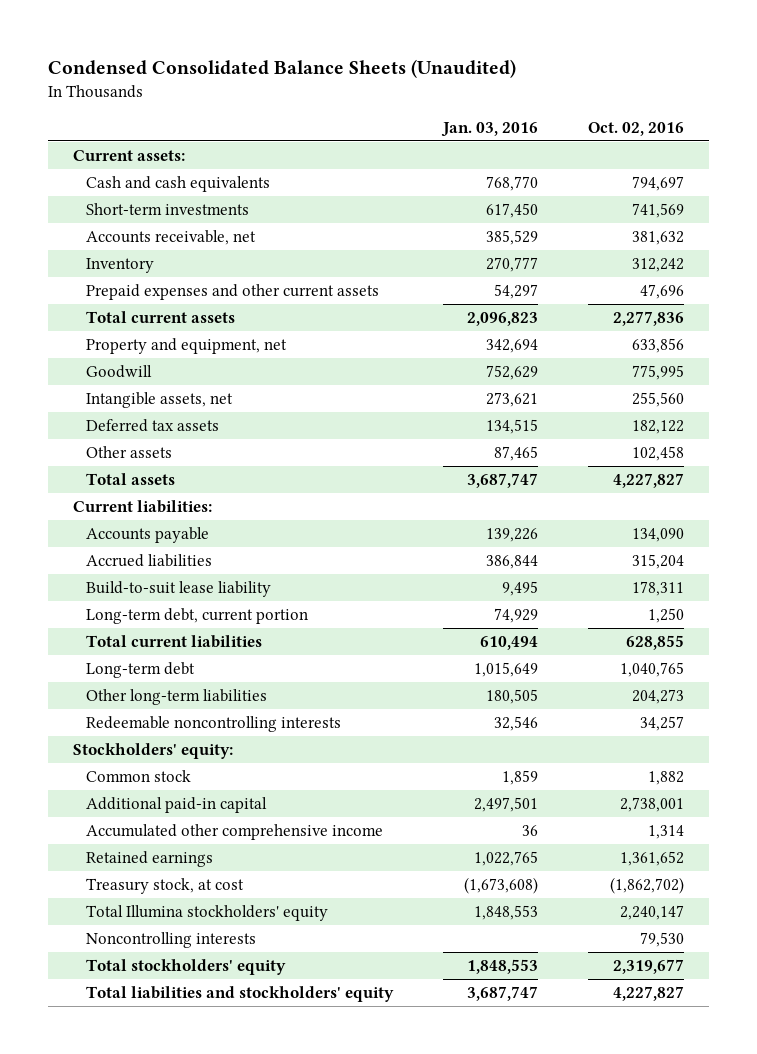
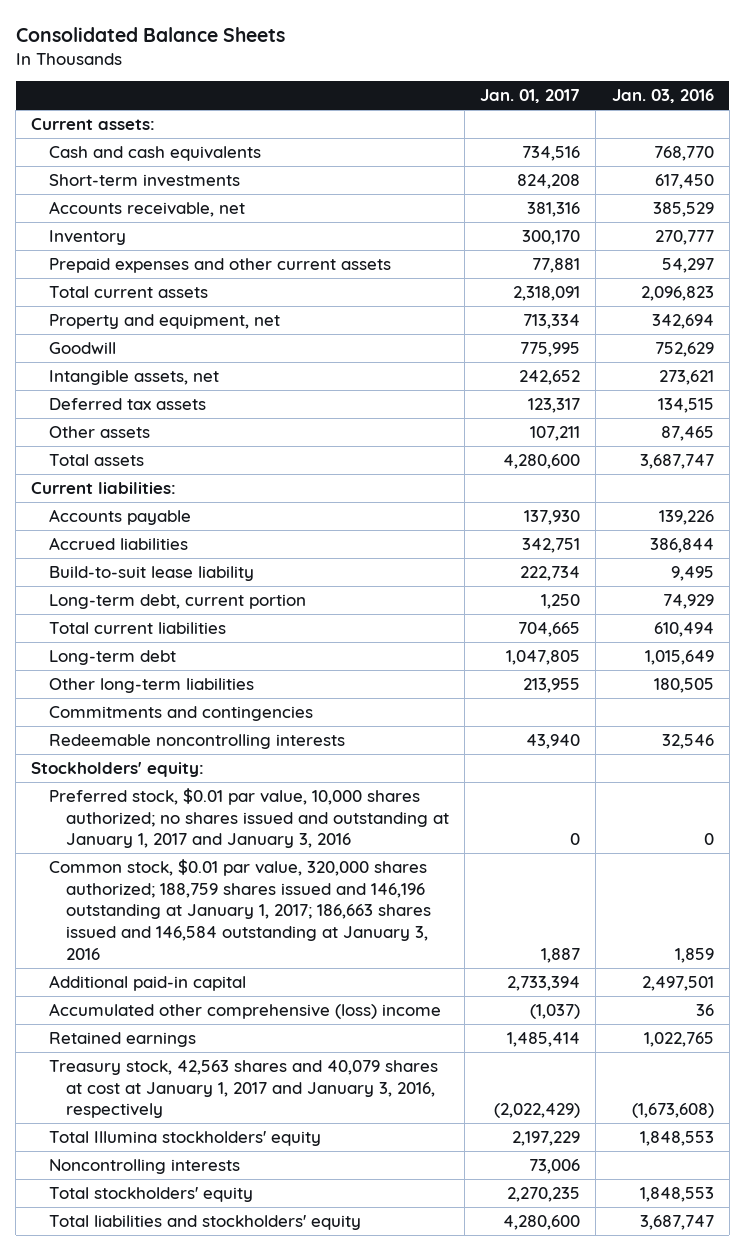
[48,59,517,79] Condensed Consolidated Balance Sheets (Unaudited) -> [15,26,285,42] Consolidated Balance Sheets
[587,121,684,136] Oct. 02, 2016 -> none
none -> [480,89,581,104] Jan. 01, 2017
none -> [48,705,313,721] Commitments and contingencies
none -> [48,787,450,849] Preferred stock, $0.01 par value, 10,000 shares authorized; no shares issued and outstanding at January 1, 2017 and January 3, 2016
[86,769,192,782] Common stock -> [48,858,432,960] Common stock, $0.01 par value, 320,000 shares authorized; 188,759 shares issued and 146,196 outstanding at January 1, 2017; 186,663 shares issued and 146,584 outstanding at January 3, 2016
[86,823,384,840] Accumulated other comprehensive income -> [48,1002,441,1019] Accumulated other comprehensive (loss) income
[86,877,245,894] Treasury stock, at cost -> [48,1059,438,1119] Treasury stock, 42,563 shares and 40,079 shares at cost at January 1, 2017 and January 3, 2016, respectively

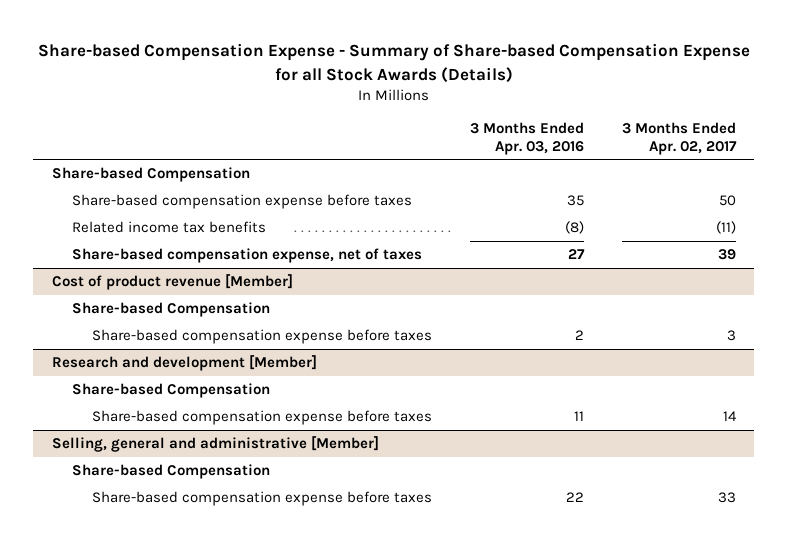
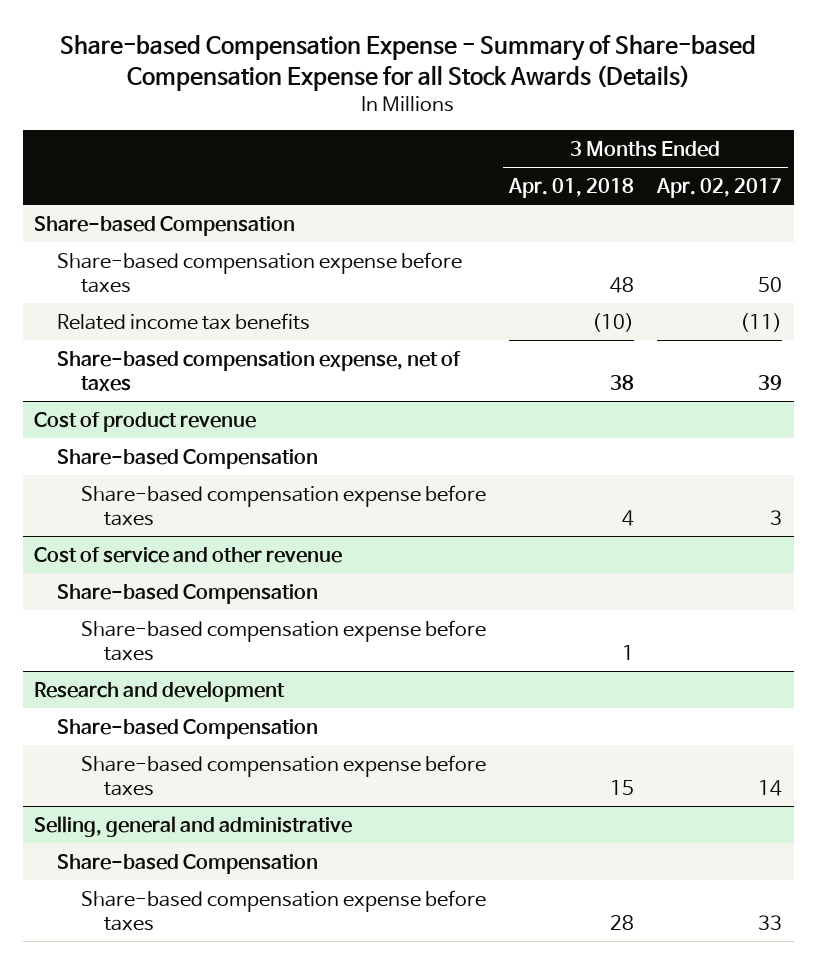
[469,121,584,155] 3 Months Ended Apr. 03, 2016 -> none
none -> [507,177,634,198] Apr. 01, 2018
[51,274,293,291] Cost of product revenue [Member] -> [34,411,257,432] Cost of product revenue
[51,355,317,372] Research and development [Member] -> none
none -> [34,546,343,563] Cost of service and other revenue
none -> [80,619,486,661] Share-based compensation expense before taxes
none -> [34,680,286,702] Research and development
none -> [57,718,319,739] Share-based Compensation
[51,436,379,453] Selling, general and administrative [Member] -> [34,815,353,837] Selling, general and administrative

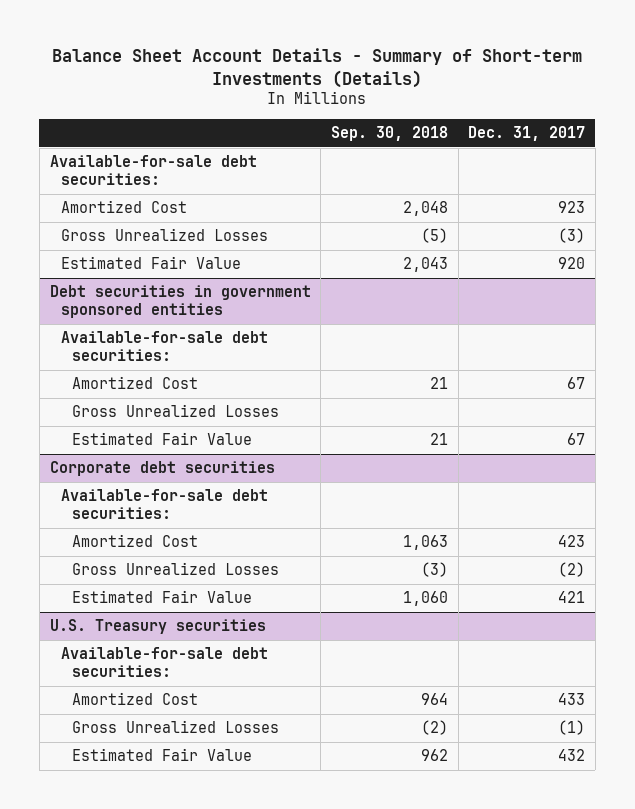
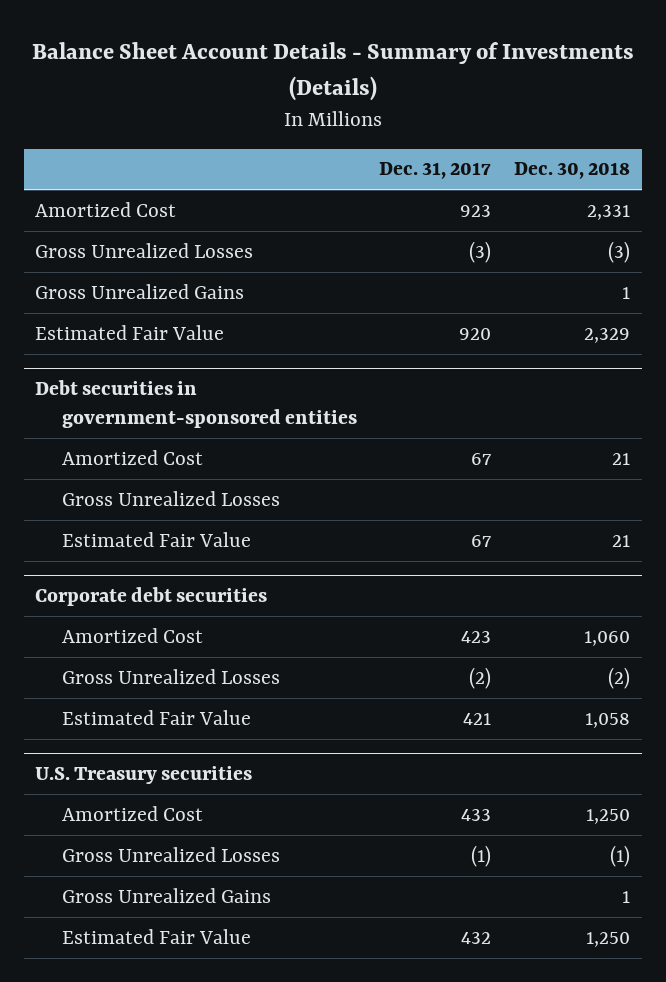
[52,47,583,88] Balance Sheet Account Details - Summary of Short-term Investments (Details) -> [31,42,634,101] Balance Sheet Account Details - Summary of Investments (Details)
[330,126,448,142] Sep. 30, 2018 -> none
none -> [514,162,631,180] Dec. 30, 2018
[49,155,257,185] Available-for-sale debt securities: -> none
none -> [35,283,245,299] Gross Unrealized Gains
[60,331,268,361] Available-for-sale debt securities: -> none
[49,285,311,318] Debt securities in government sponsored entities -> [35,380,357,429] Debt securities in government-sponsored entities
[60,489,268,519] Available-for-sale debt securities: -> none
[60,647,268,677] Available-for-sale debt securities: -> none
none -> [61,887,271,903] Gross Unrealized Gains

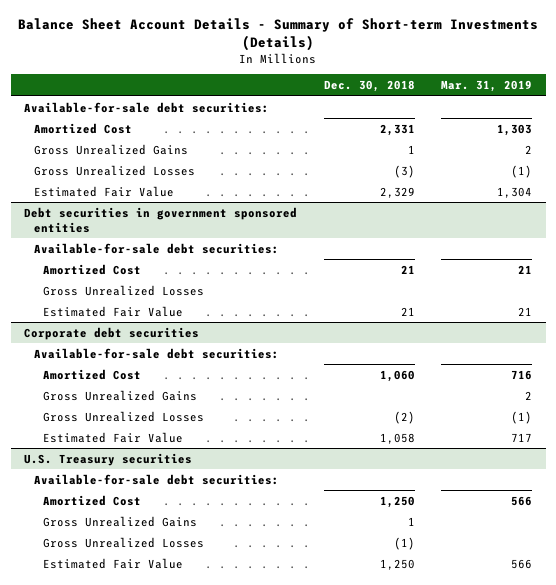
[31,42,634,101] Balance Sheet Account Details - Summary of Investments (Details) -> [18,17,539,51] Balance Sheet Account Details - Summary of Short-term Investments (Details)
[379,162,492,180] Dec. 31, 2017 -> none
none -> [441,80,533,93] Mar. 31, 2019
none -> [23,101,269,113] Available-for-sale debt securities:
[35,242,254,258] Gross Unrealized Losses -> [33,164,195,176] Gross Unrealized Losses
[35,380,357,429] Debt securities in government-sponsored entities -> [23,206,297,233] Debt securities in government sponsored entities
none -> [33,242,279,254] Available-for-sale debt securities:
none -> [33,347,279,359] Available-for-sale debt securities:
none -> [43,389,198,401] Gross Unrealized Gains
none -> [33,473,279,485] Available-for-sale debt securities:
[61,846,280,862] Gross Unrealized Losses -> [43,536,205,548] Gross Unrealized Losses

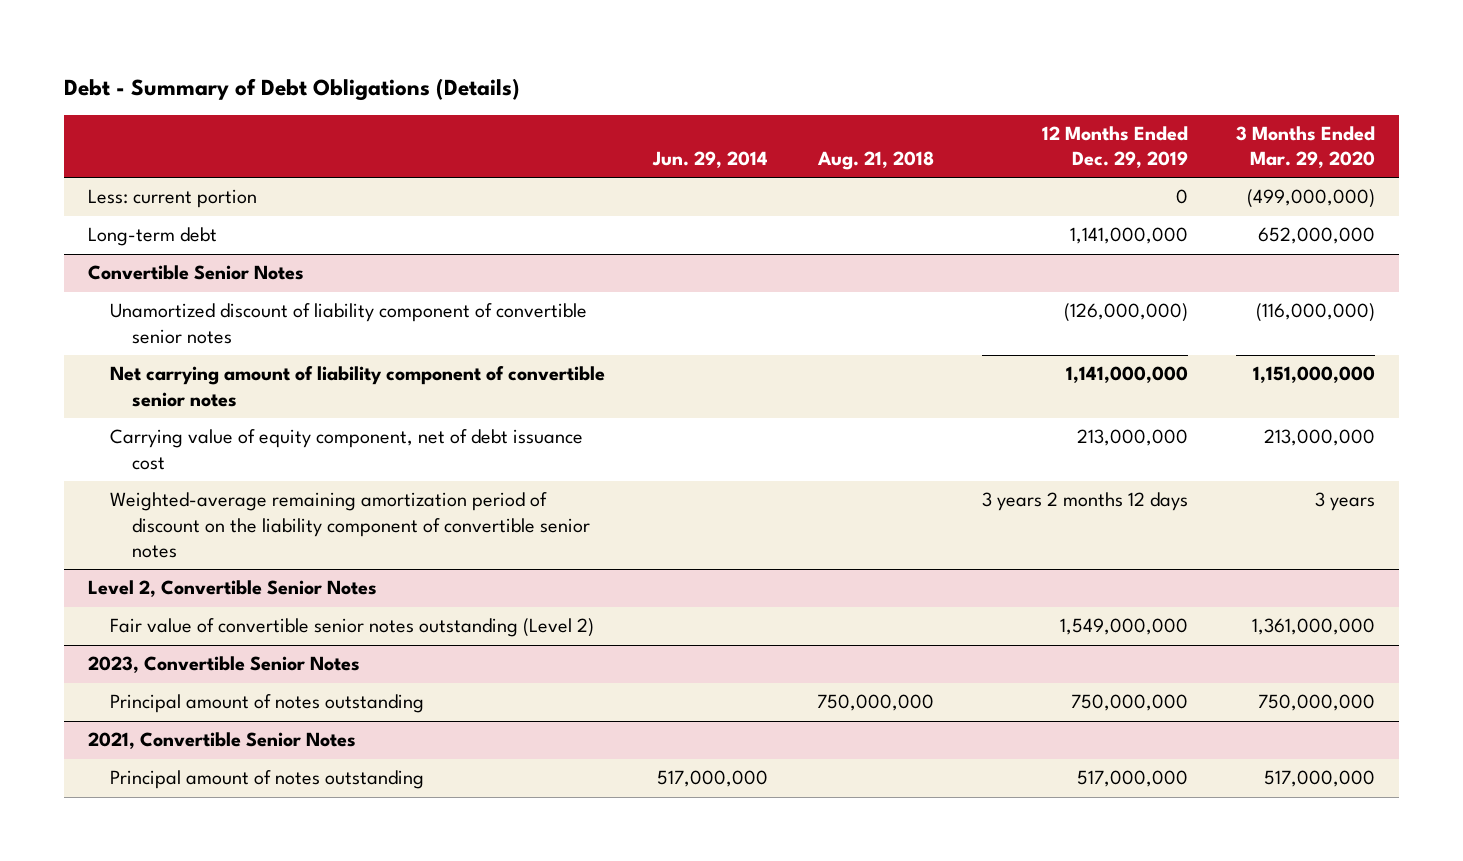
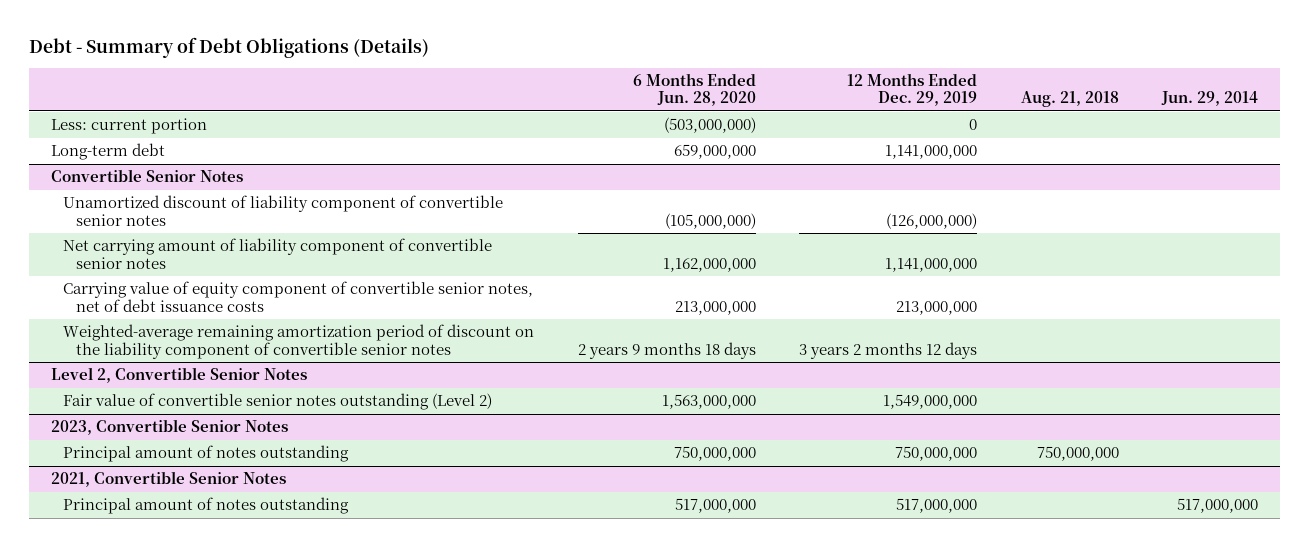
[1236,126,1376,169] 3 Months Ended Mar. 29, 2020 -> none
none -> [632,72,756,107] 6 Months Ended Jun. 28, 2020
[110,429,584,470] Carrying value of equity component, net of debt issuance cost -> [63,281,534,312] Carrying value of equity component of convertible senior notes, net of debt issuance costs

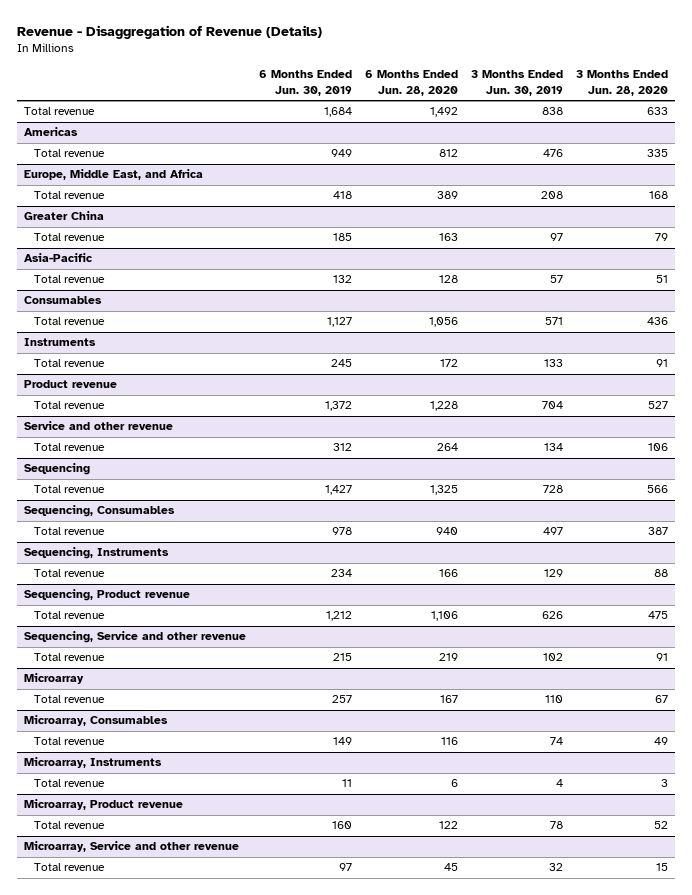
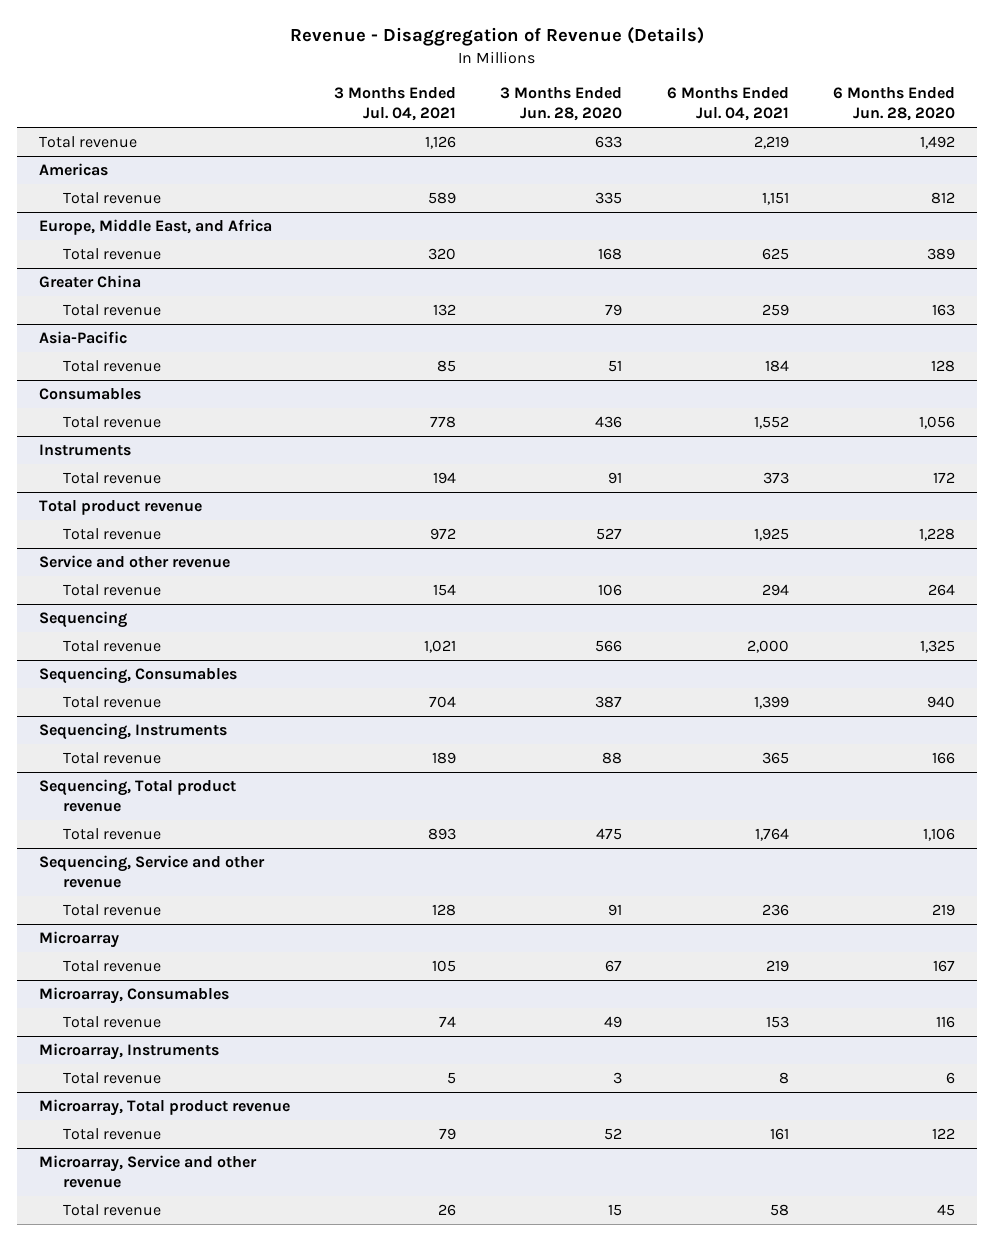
[258,70,352,96] 6 Months Ended Jun. 30, 2019 -> none
[471,70,564,96] 3 Months Ended Jun. 30, 2019 -> none
none -> [333,87,456,122] 3 Months Ended Jul. 04, 2021
none -> [666,87,789,122] 6 Months Ended Jul. 04, 2021
[23,380,117,389] Product revenue -> [38,500,202,516] Total product revenue
[23,589,190,602] Sequencing, Product revenue -> [38,779,236,812] Sequencing, Total product revenue
[23,799,183,811] Microarray, Product revenue -> [38,1099,290,1117] Microarray, Total product revenue

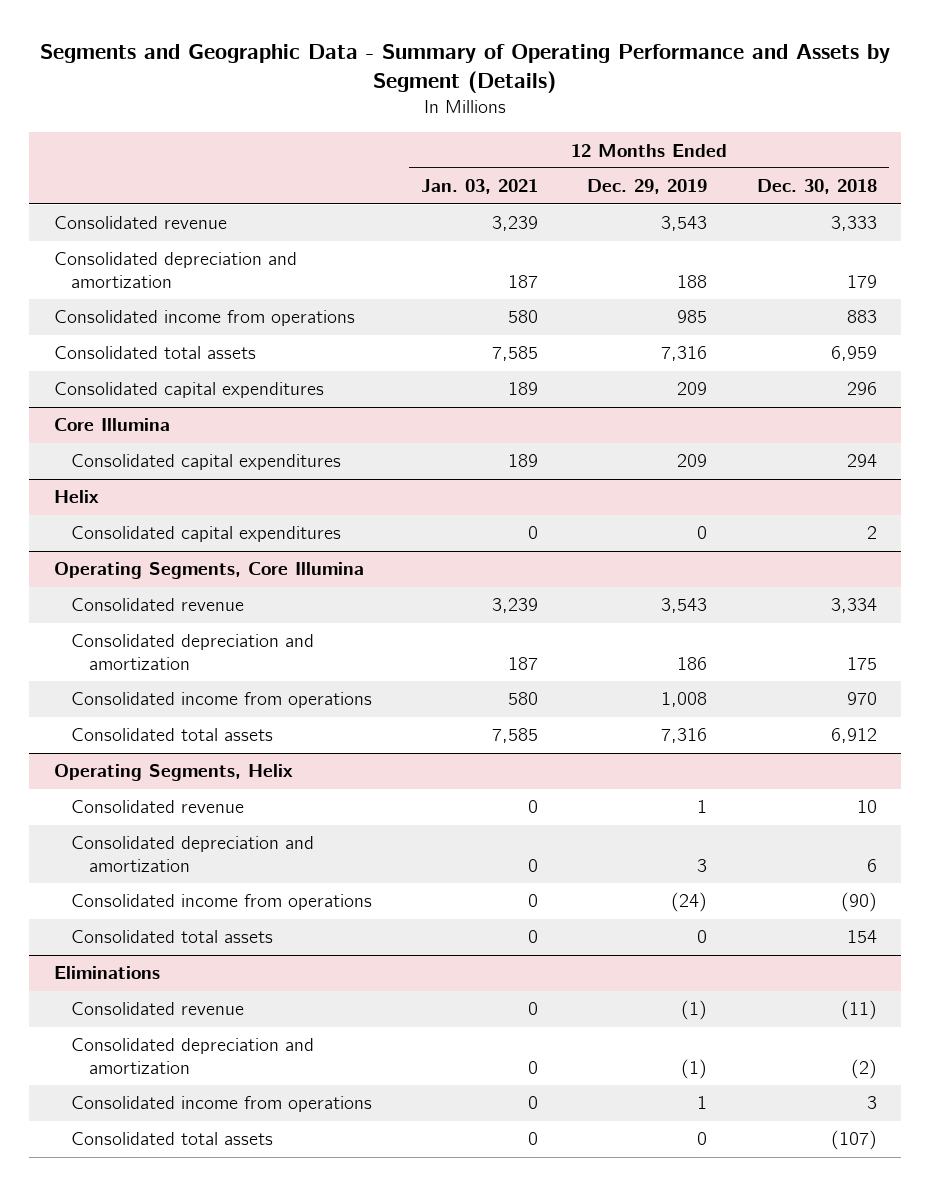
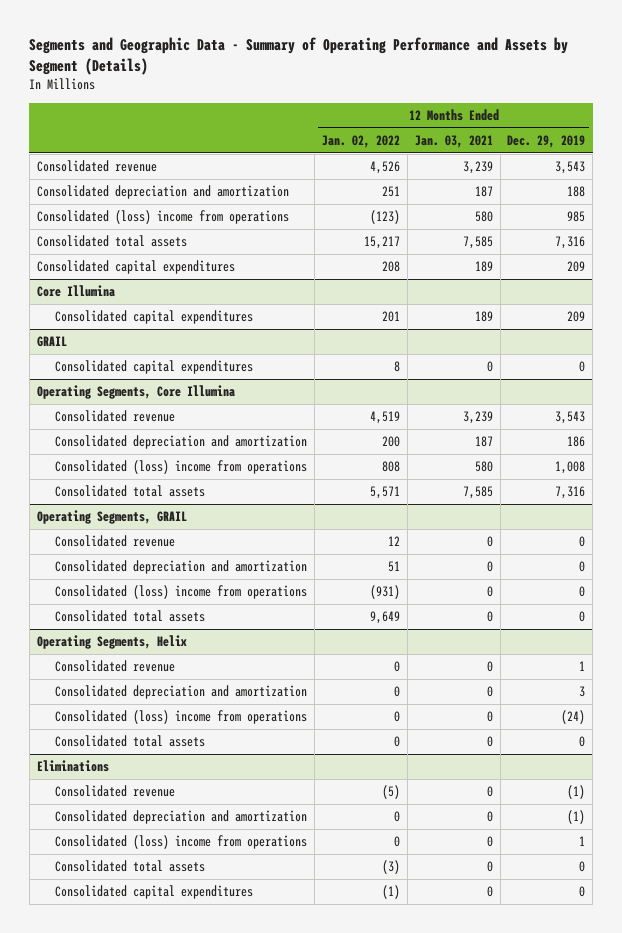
[756,179,877,195] Dec. 30, 2018 -> none
none -> [321,134,400,148] Jan. 02, 2022
[53,310,355,327] Consolidated income from operations -> [36,210,289,225] Consolidated (loss) income from operations
[53,490,99,504] Helix -> none
none -> [36,336,67,348] GRAIL
[71,692,373,709] Consolidated income from operations -> [54,460,307,475] Consolidated (loss) income from operations
none -> [36,510,187,525] Operating Segments, GRAIL
none -> [54,535,175,548] Consolidated revenue
none -> [54,560,307,575] Consolidated depreciation and amortization
none -> [54,585,307,600] Consolidated (loss) income from operations
none -> [54,610,205,623] Consolidated total assets
[71,894,373,911] Consolidated income from operations -> [54,710,307,725] Consolidated (loss) income from operations
[71,1096,373,1113] Consolidated income from operations -> [54,835,307,850] Consolidated (loss) income from operations
none -> [54,885,253,900] Consolidated capital expenditures

